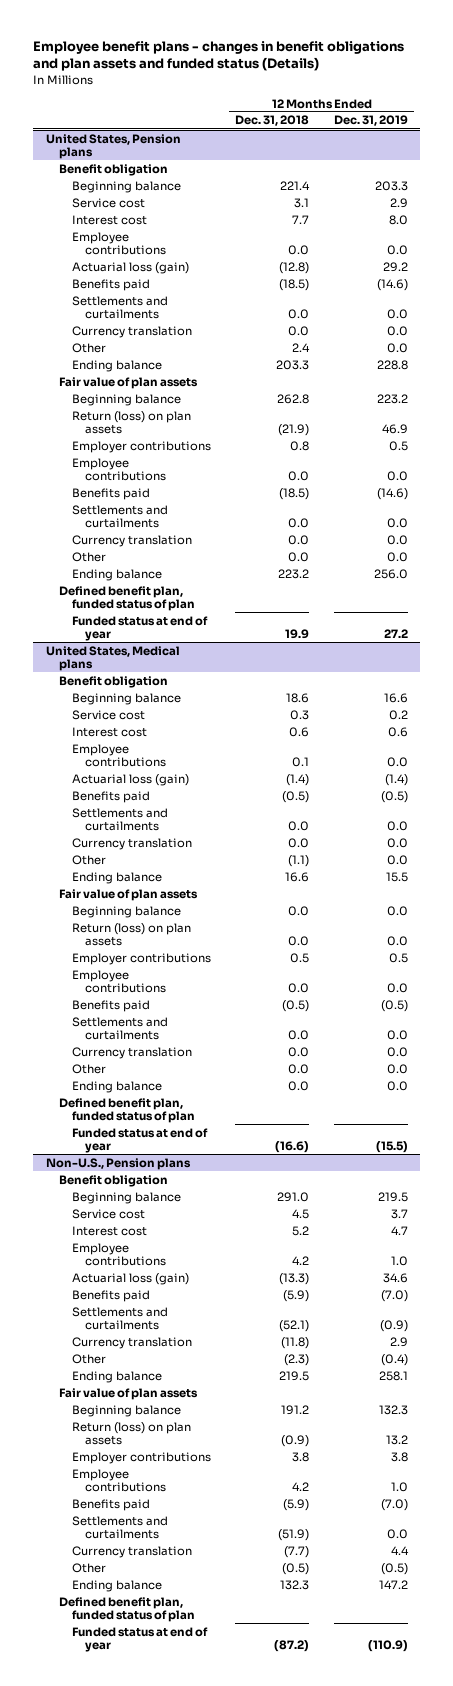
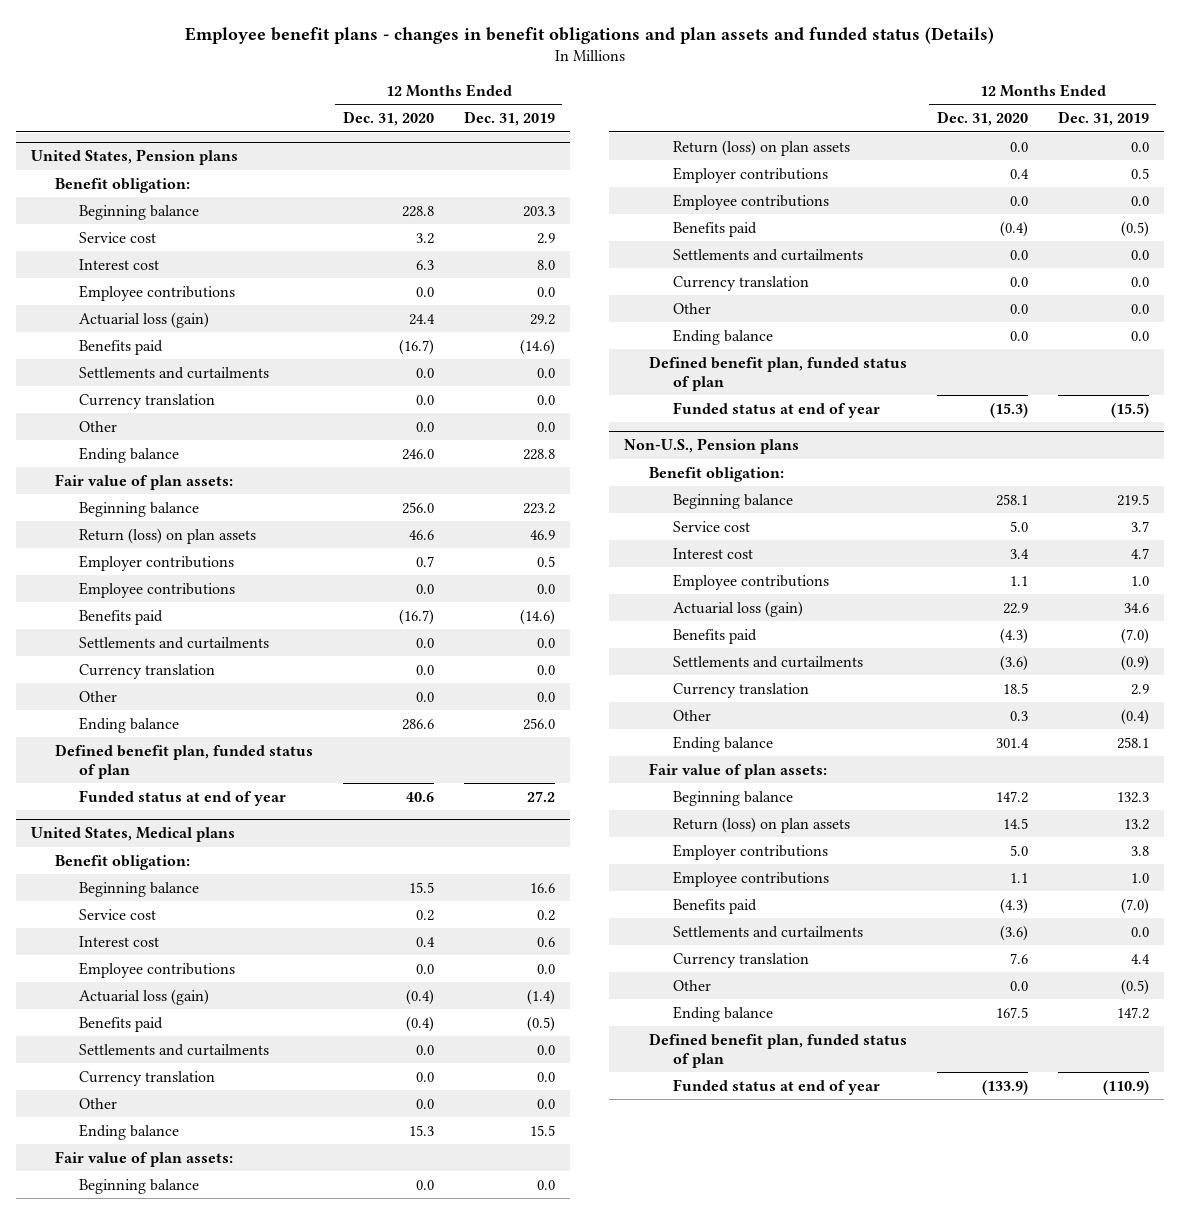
[235,115,310,127] Dec. 31, 2018 -> none
none -> [342,111,434,127] Dec. 31, 2020
[58,163,168,176] Benefit obligation -> [54,177,190,193] Benefit obligation:
[58,376,198,389] Fair value of plan assets -> [54,473,233,490] Fair value of plan assets:
[58,675,168,688] Benefit obligation -> [54,854,190,870] Benefit obligation:
[58,888,198,901] Fair value of plan assets -> [54,1150,233,1167] Fair value of plan assets:
[58,1174,168,1187] Benefit obligation -> [648,466,784,482] Benefit obligation:
[58,1387,198,1400] Fair value of plan assets -> [648,762,827,779] Fair value of plan assets:

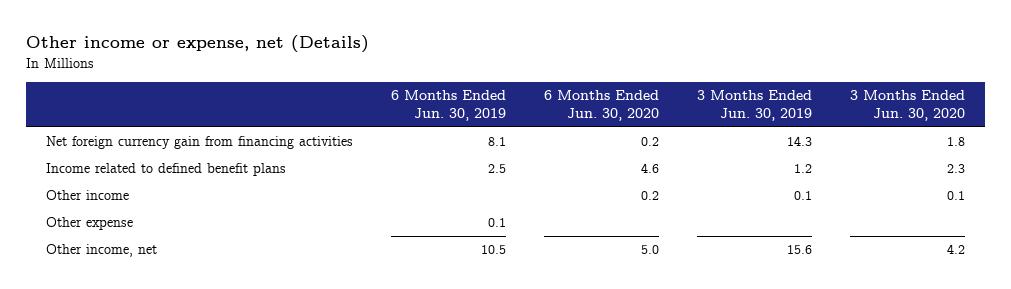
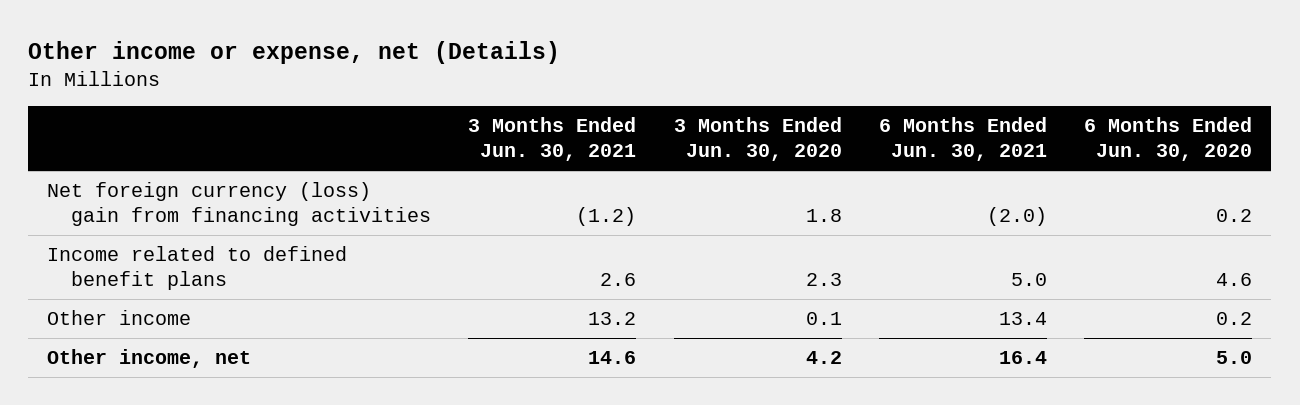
[390,90,506,122] 6 Months Ended Jun. 30, 2019 -> none
[697,90,813,122] 3 Months Ended Jun. 30, 2019 -> none
none -> [468,117,637,162] 3 Months Ended Jun. 30, 2021
none -> [878,117,1047,162] 6 Months Ended Jun. 30, 2021
[45,136,353,150] Net foreign currency gain from financing activities -> [47,182,431,226] Net foreign currency (loss) gain from financing activities
[45,217,133,231] Other expense -> none

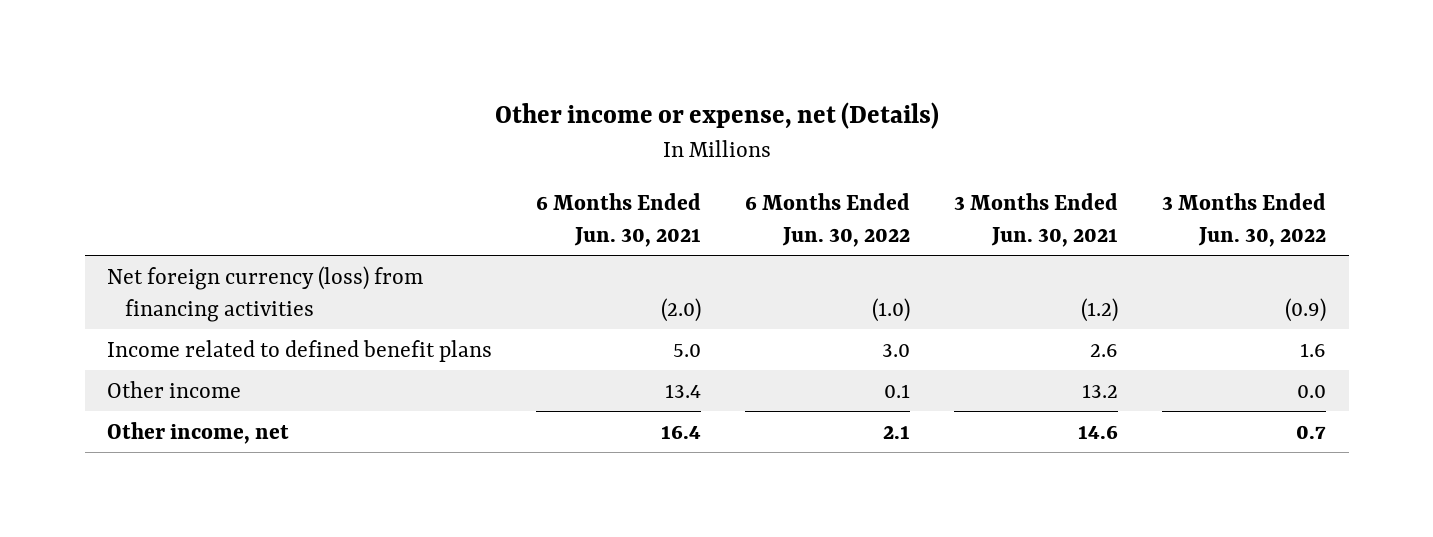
[673,117,842,162] 3 Months Ended Jun. 30, 2020 -> none
[1084,117,1253,162] 6 Months Ended Jun. 30, 2020 -> none
none -> [745,192,911,247] 6 Months Ended Jun. 30, 2022
none -> [1162,192,1327,247] 3 Months Ended Jun. 30, 2022
[47,182,431,226] Net foreign currency (loss) gain from financing activities -> [106,265,423,322] Net foreign currency (loss) from financing activities

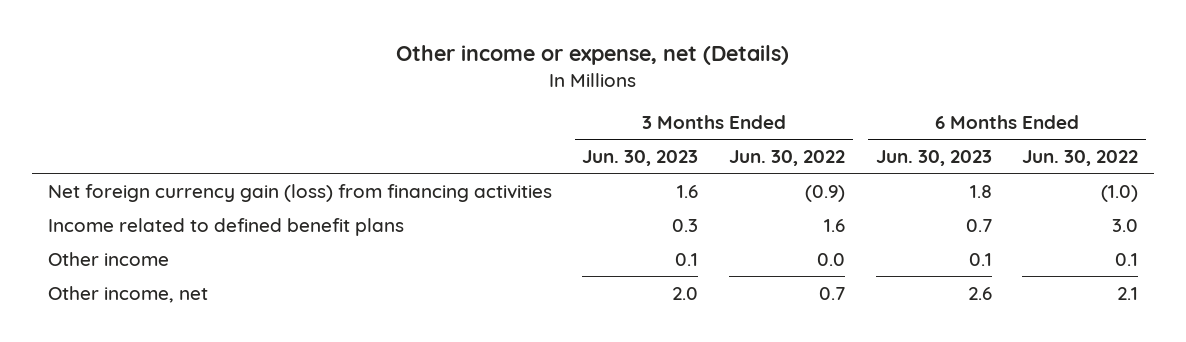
[535,192,701,247] 6 Months Ended Jun. 30, 2021 -> none
[954,192,1119,247] 3 Months Ended Jun. 30, 2021 -> none
none -> [582,150,699,167] Jun. 30, 2023
none -> [875,150,992,167] Jun. 30, 2023
[106,265,423,322] Net foreign currency (loss) from financing activities -> [47,183,552,202] Net foreign currency gain (loss) from financing activities

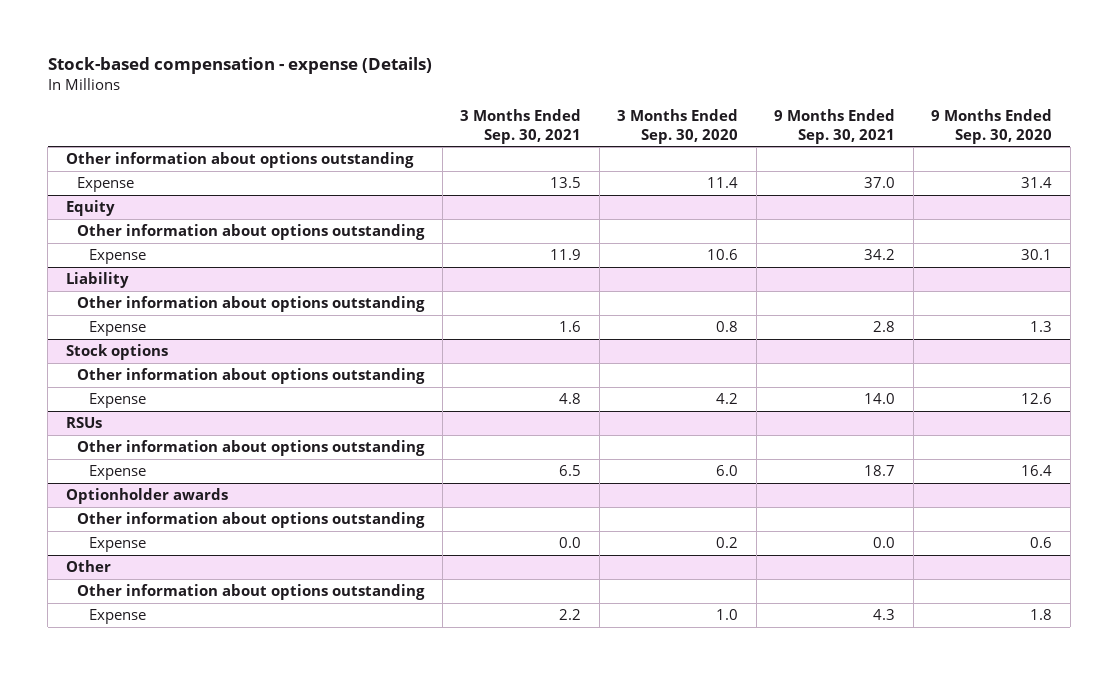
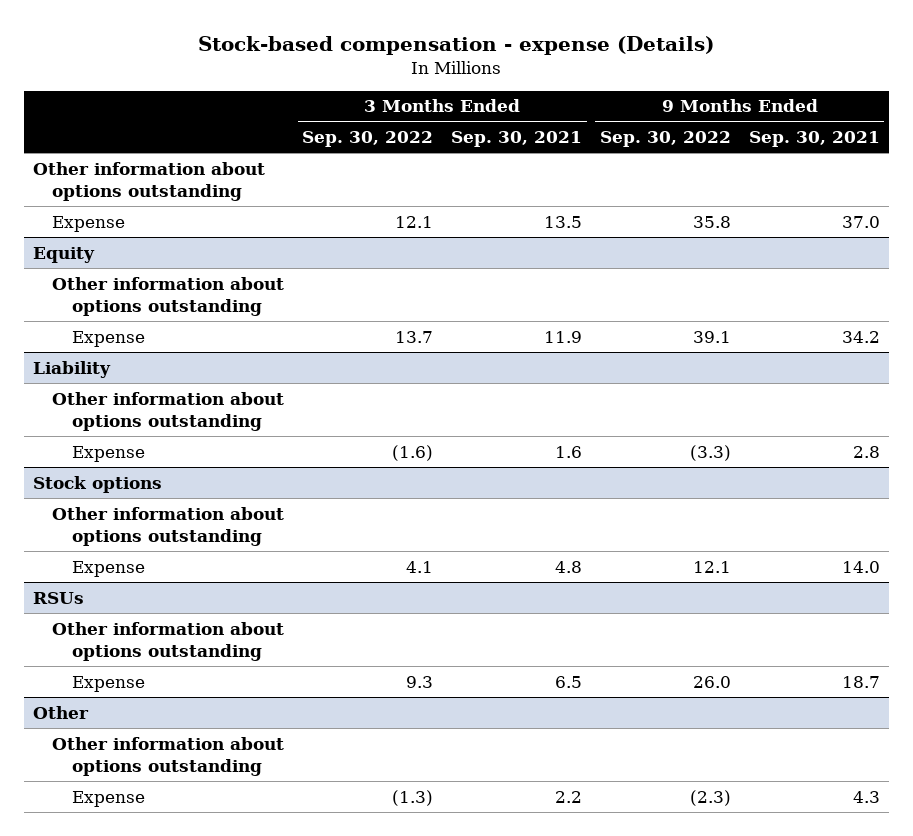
[617,109,739,144] 3 Months Ended Sep. 30, 2020 -> none
[931,109,1053,144] 9 Months Ended Sep. 30, 2020 -> none
none -> [302,131,434,148] Sep. 30, 2022
none -> [599,131,731,148] Sep. 30, 2022
[65,488,228,505] Optionholder awards -> none
[77,512,426,529] Other information about options outstanding -> none
[88,537,146,553] Expense -> none

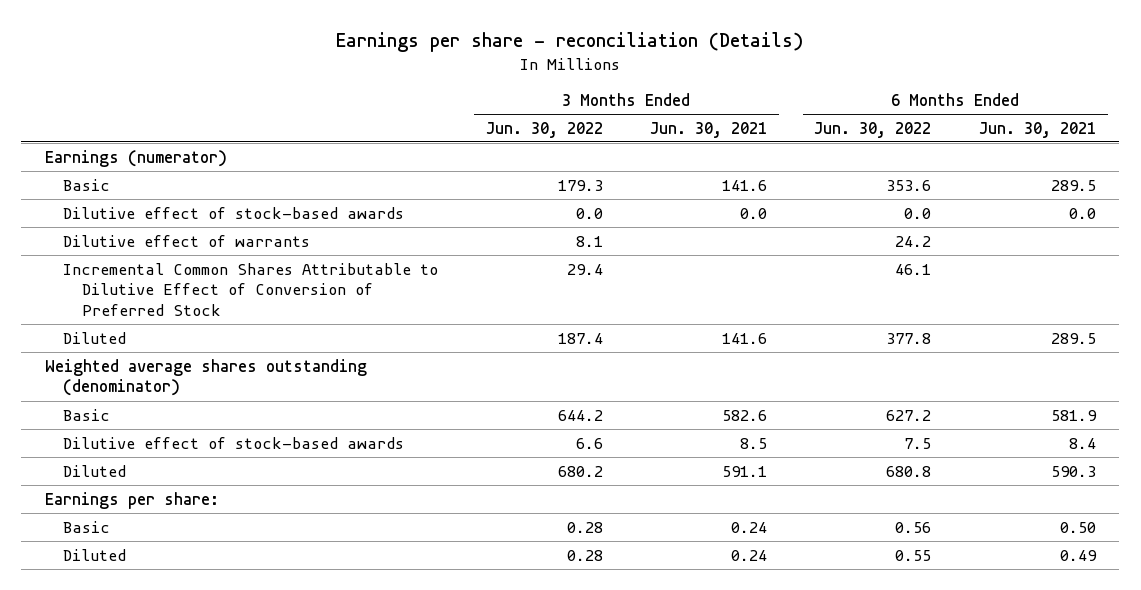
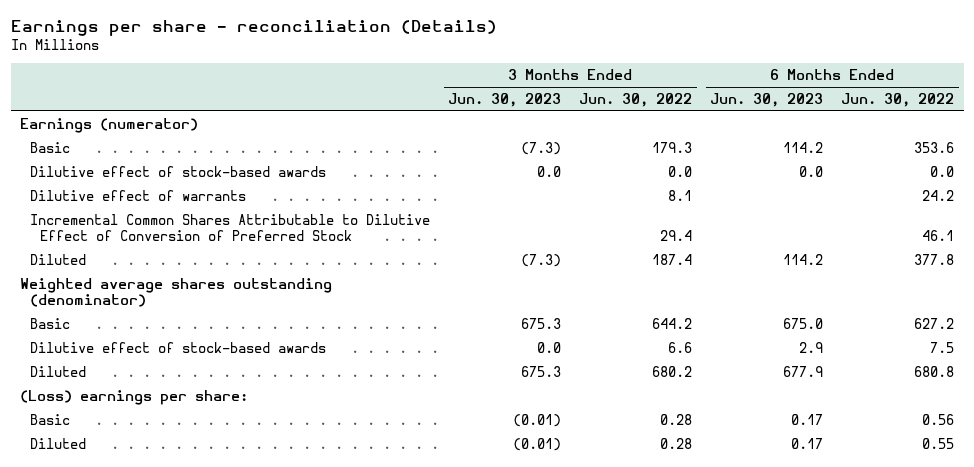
[650,121,768,138] Jun. 30, 2021 -> none
[978,121,1096,138] Jun. 30, 2021 -> none
none -> [448,93,562,108] Jun. 30, 2023
none -> [710,93,824,108] Jun. 30, 2023
[44,491,219,509] Earnings per share: -> [19,390,248,406] (Loss) earnings per share:

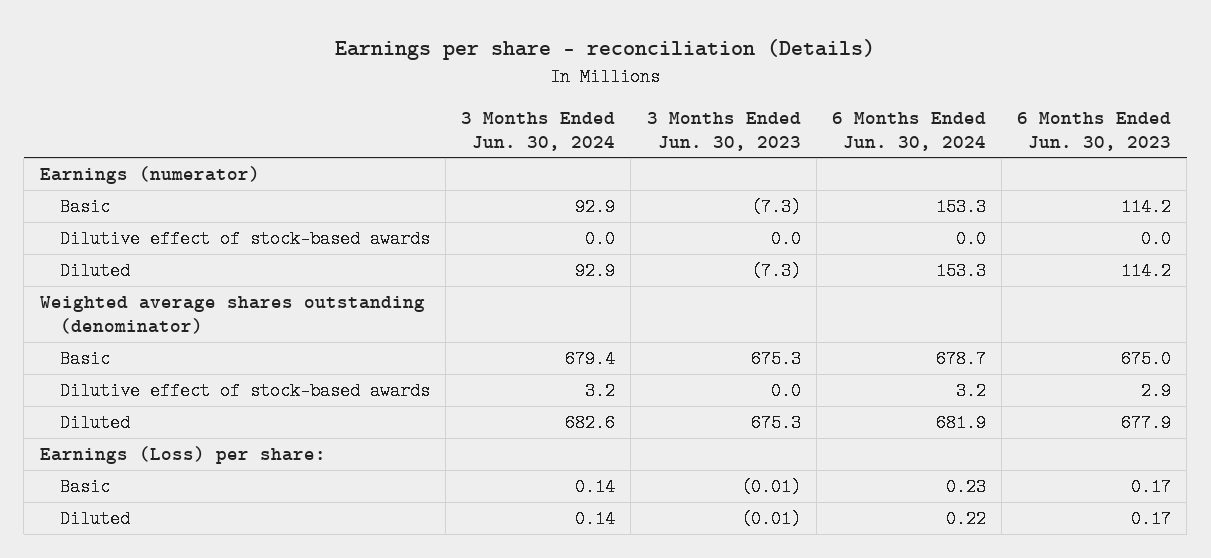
[579,93,693,108] Jun. 30, 2022 -> none
[841,93,955,108] Jun. 30, 2022 -> none
none -> [461,111,616,151] 3 Months Ended Jun. 30, 2024
none -> [831,111,986,151] 6 Months Ended Jun. 30, 2024
[30,190,247,202] Dilutive effect of warrants -> none
[30,214,431,242] Incremental Common Shares Attributable to Dilutive Effect of Conversion of Preferred Stock -> none
[19,390,248,406] (Loss) earnings per share: -> [39,445,326,464] Earnings (Loss) per share:

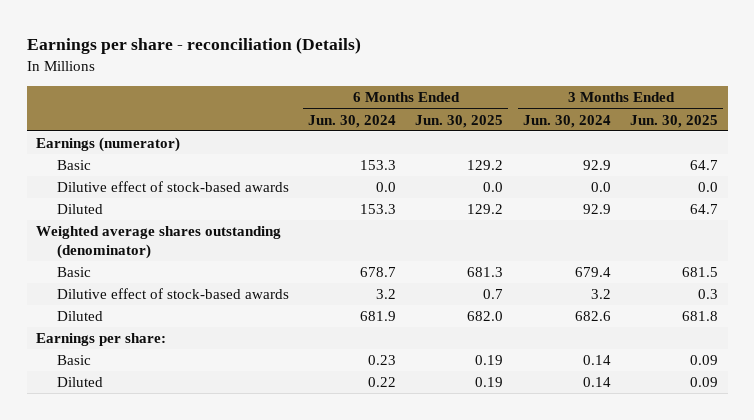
[646,111,801,151] 3 Months Ended Jun. 30, 2023 -> none
[1017,111,1172,151] 6 Months Ended Jun. 30, 2023 -> none
none -> [415,114,504,128] Jun. 30, 2025
none -> [630,114,719,128] Jun. 30, 2025
[39,445,326,464] Earnings (Loss) per share: -> [36,333,167,347] Earnings per share:

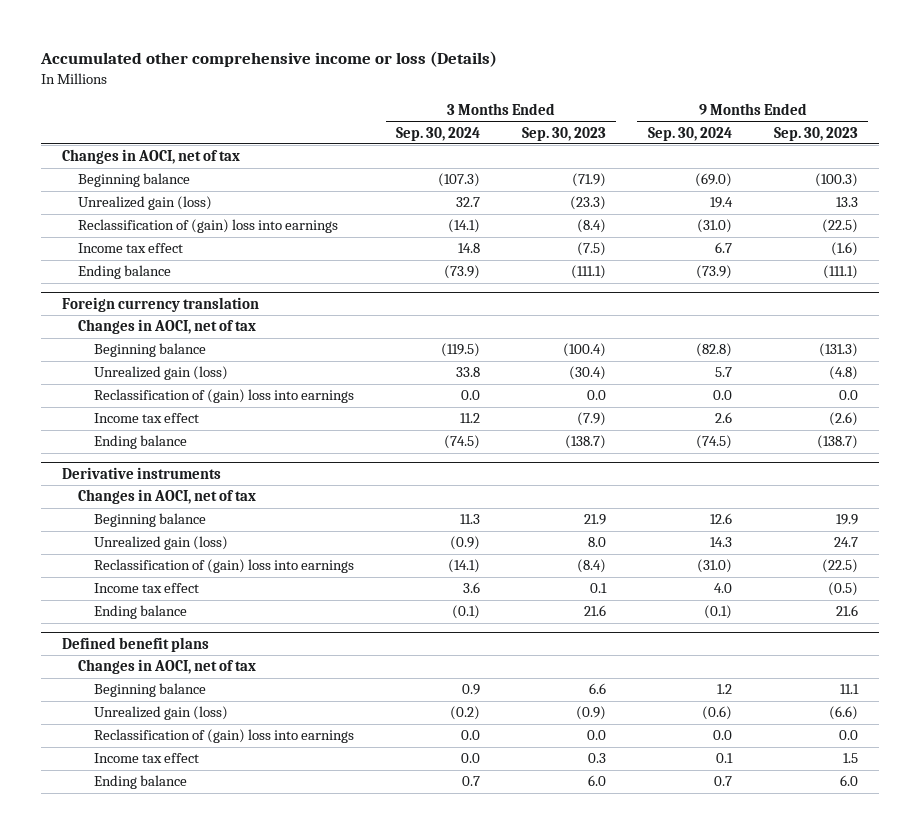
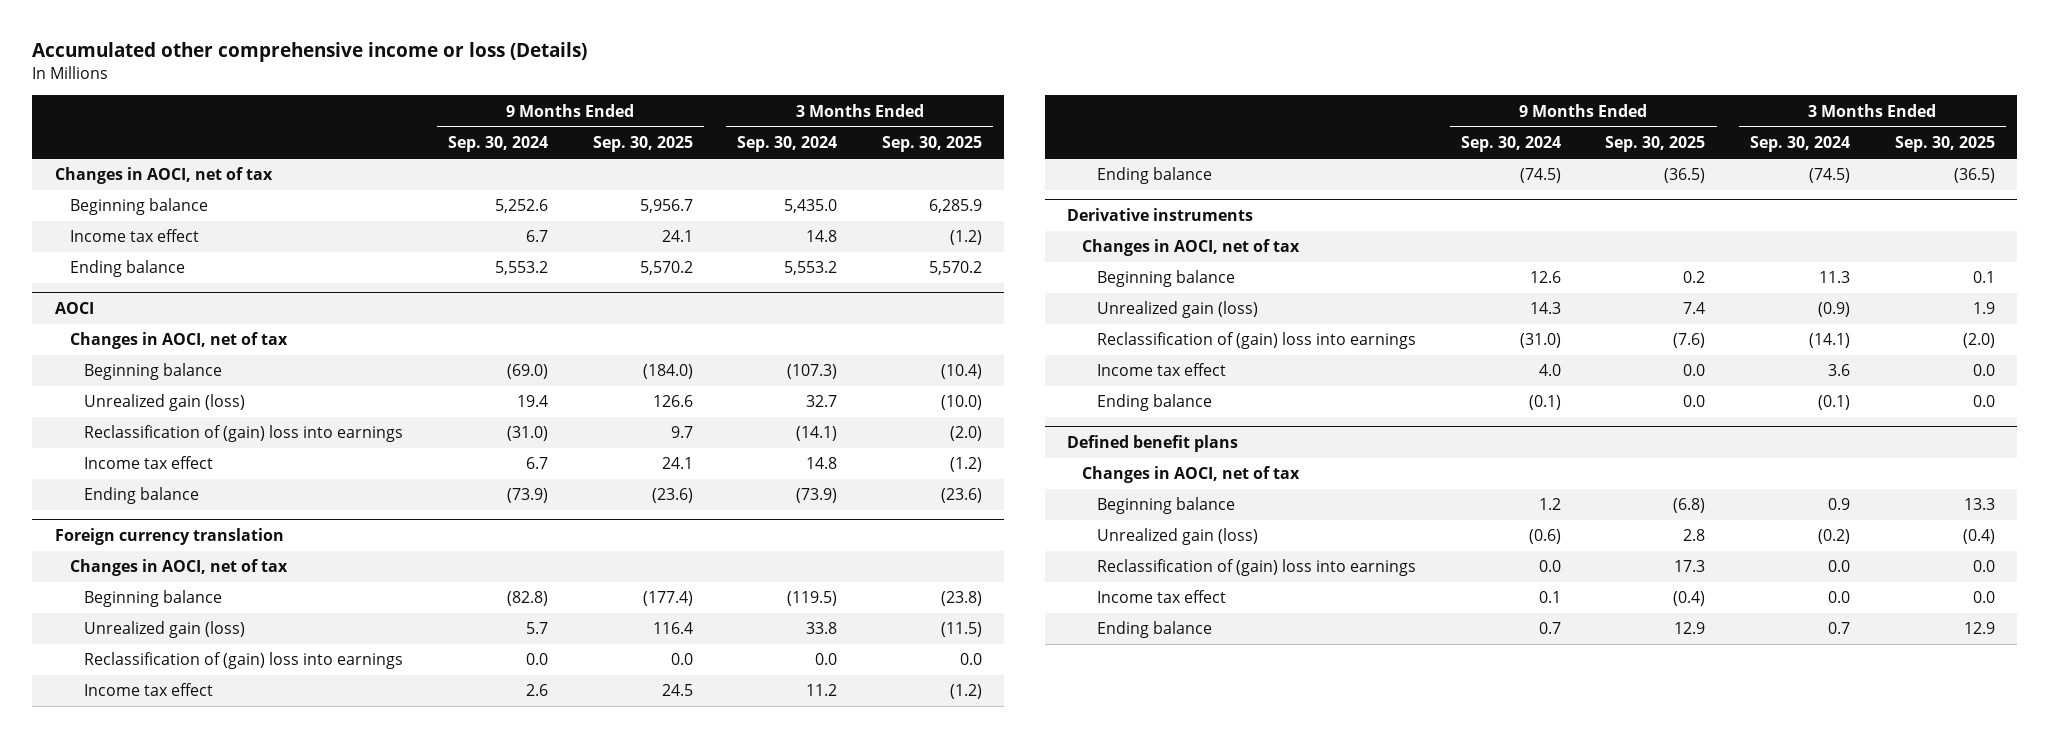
[521,126,606,141] Sep. 30, 2023 -> none
[773,126,858,141] Sep. 30, 2023 -> none
none -> [592,136,693,153] Sep. 30, 2025
none -> [882,136,983,153] Sep. 30, 2025
none -> [69,198,208,216] Beginning balance
none -> [69,229,199,243] Income tax effect
none -> [69,260,185,278] Ending balance
none -> [54,302,94,315] AOCI
none -> [69,332,288,350] Changes in AOCI, net of tax

